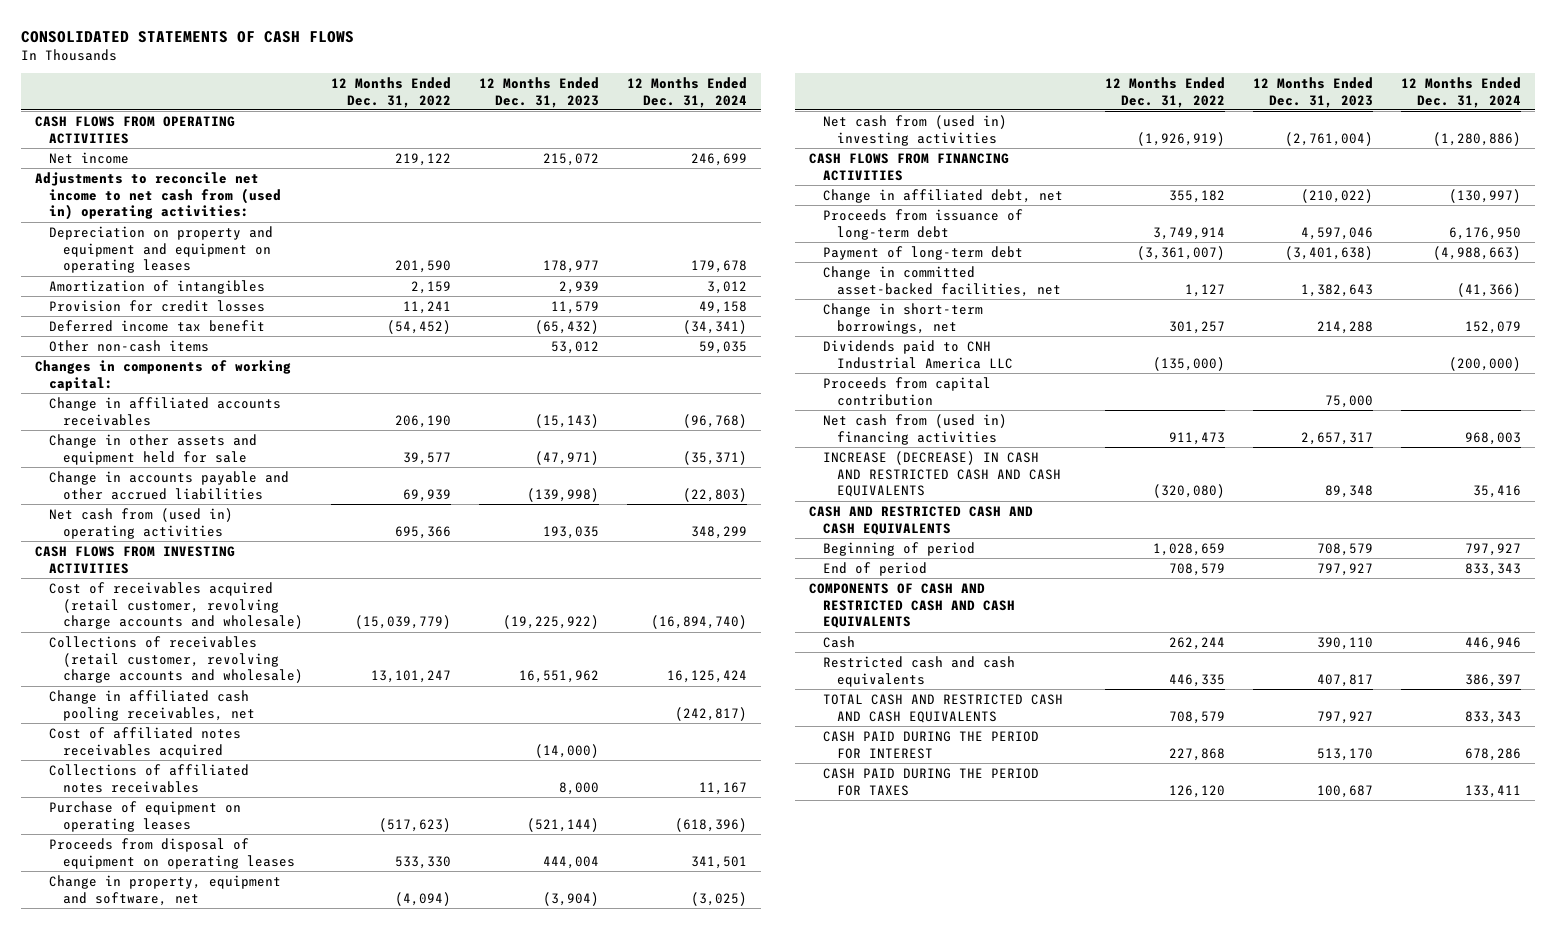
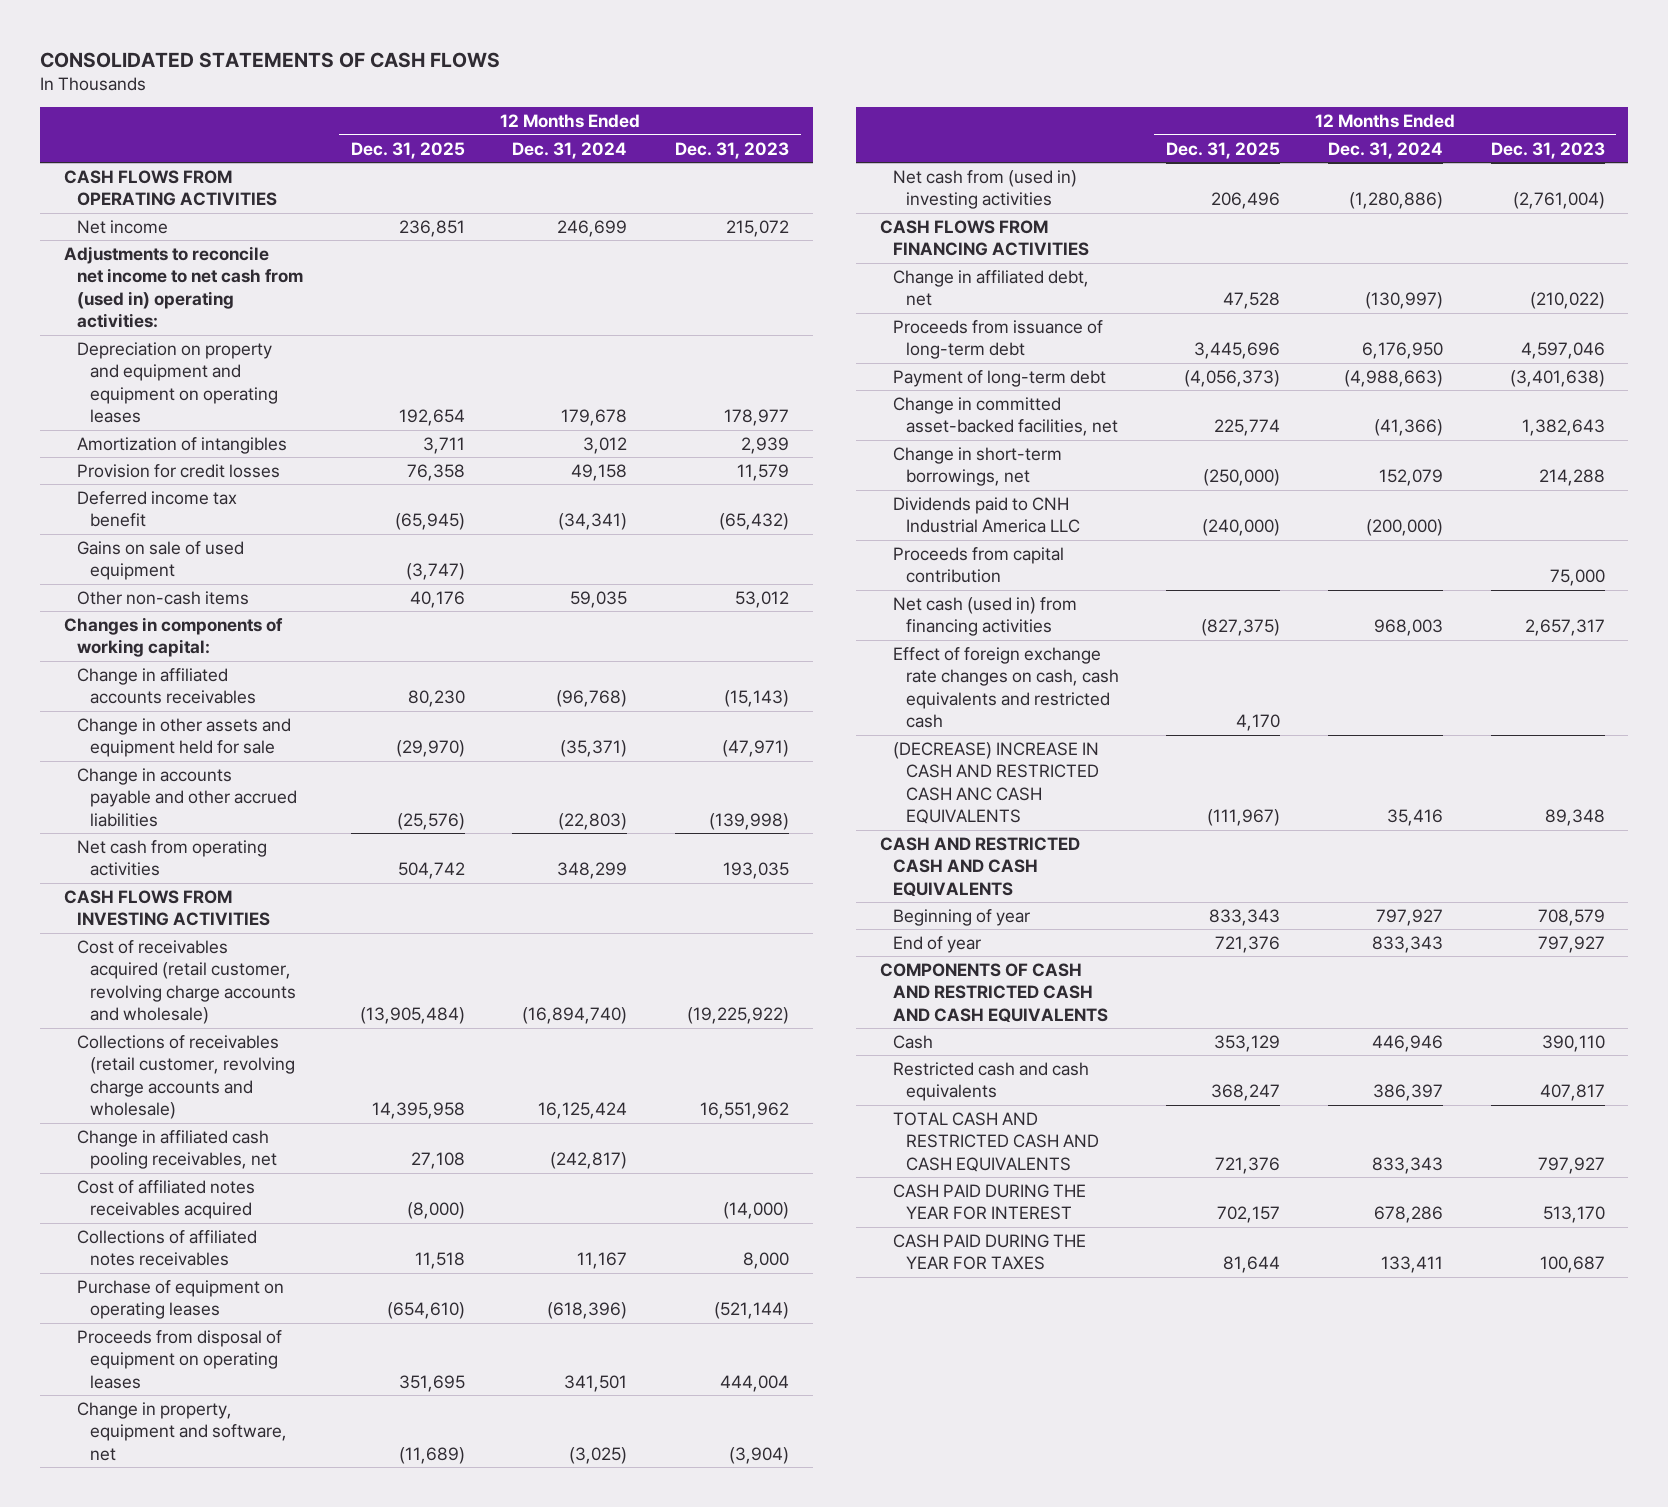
[331,76,452,108] 12 Months Ended Dec. 31, 2022 -> none
none -> [350,141,465,159] Dec. 31, 2025
none -> [76,540,244,581] Gains on sale of used equipment
[49,507,234,539] Net cash from (used in) operating activities -> [76,839,267,877] Net cash from operating activities
[822,413,1007,445] Net cash from (used in) financing activities -> [892,596,1077,637] Net cash (used in) from financing activities
none -> [892,646,1119,729] Effect of foreign exchange rate changes on cash, cash equivalents and restricted cash
[822,450,1062,498] INCREASE (DECREASE) IN CASH AND RESTRICTED CASH AND CASH EQUIVALENTS -> [892,741,1099,825] (DECREASE) INCREASE IN CASH AND RESTRICTED CASH ANC CASH EQUIVALENTS
[822,541,975,556] Beginning of period -> [892,908,1030,926] Beginning of year
[822,561,927,576] End of period -> [892,935,981,953] End of year
[822,730,1039,759] CASH PAID DURING THE PERIOD FOR INTEREST -> [892,1183,1086,1221] CASH PAID DURING THE YEAR FOR INTEREST
[822,767,1039,796] CASH PAID DURING THE PERIOD FOR TAXES -> [892,1233,1086,1271] CASH PAID DURING THE YEAR FOR TAXES

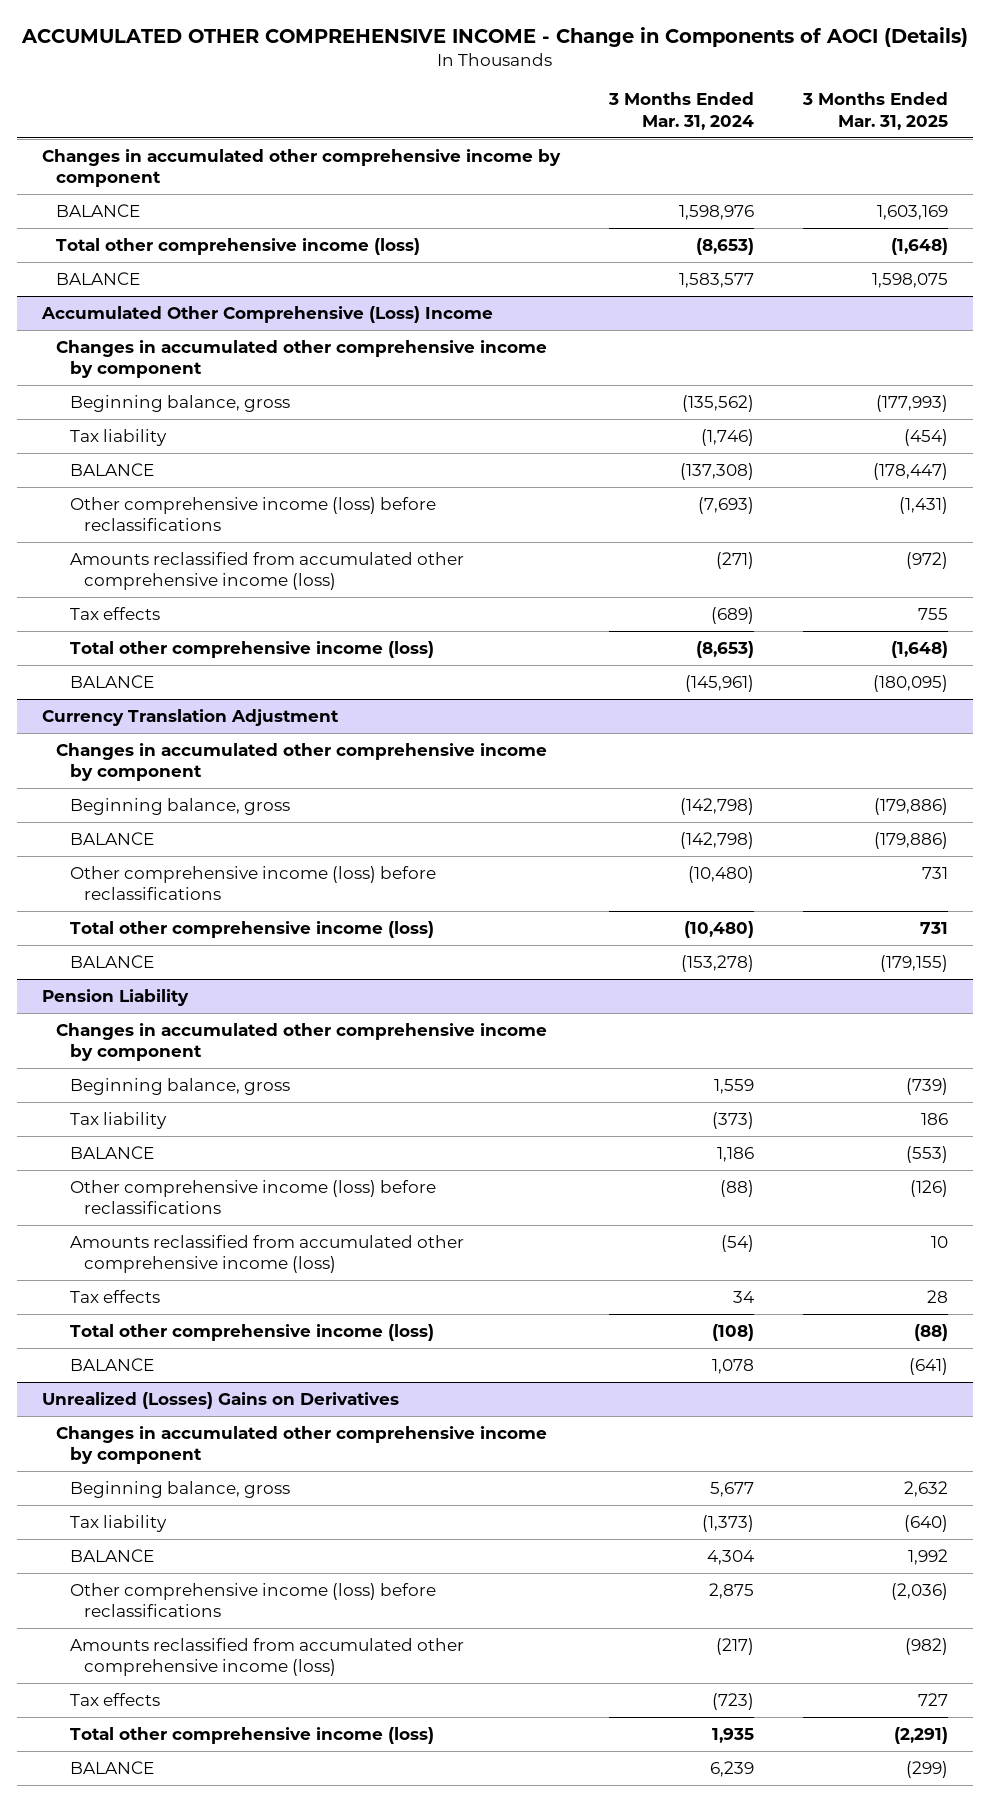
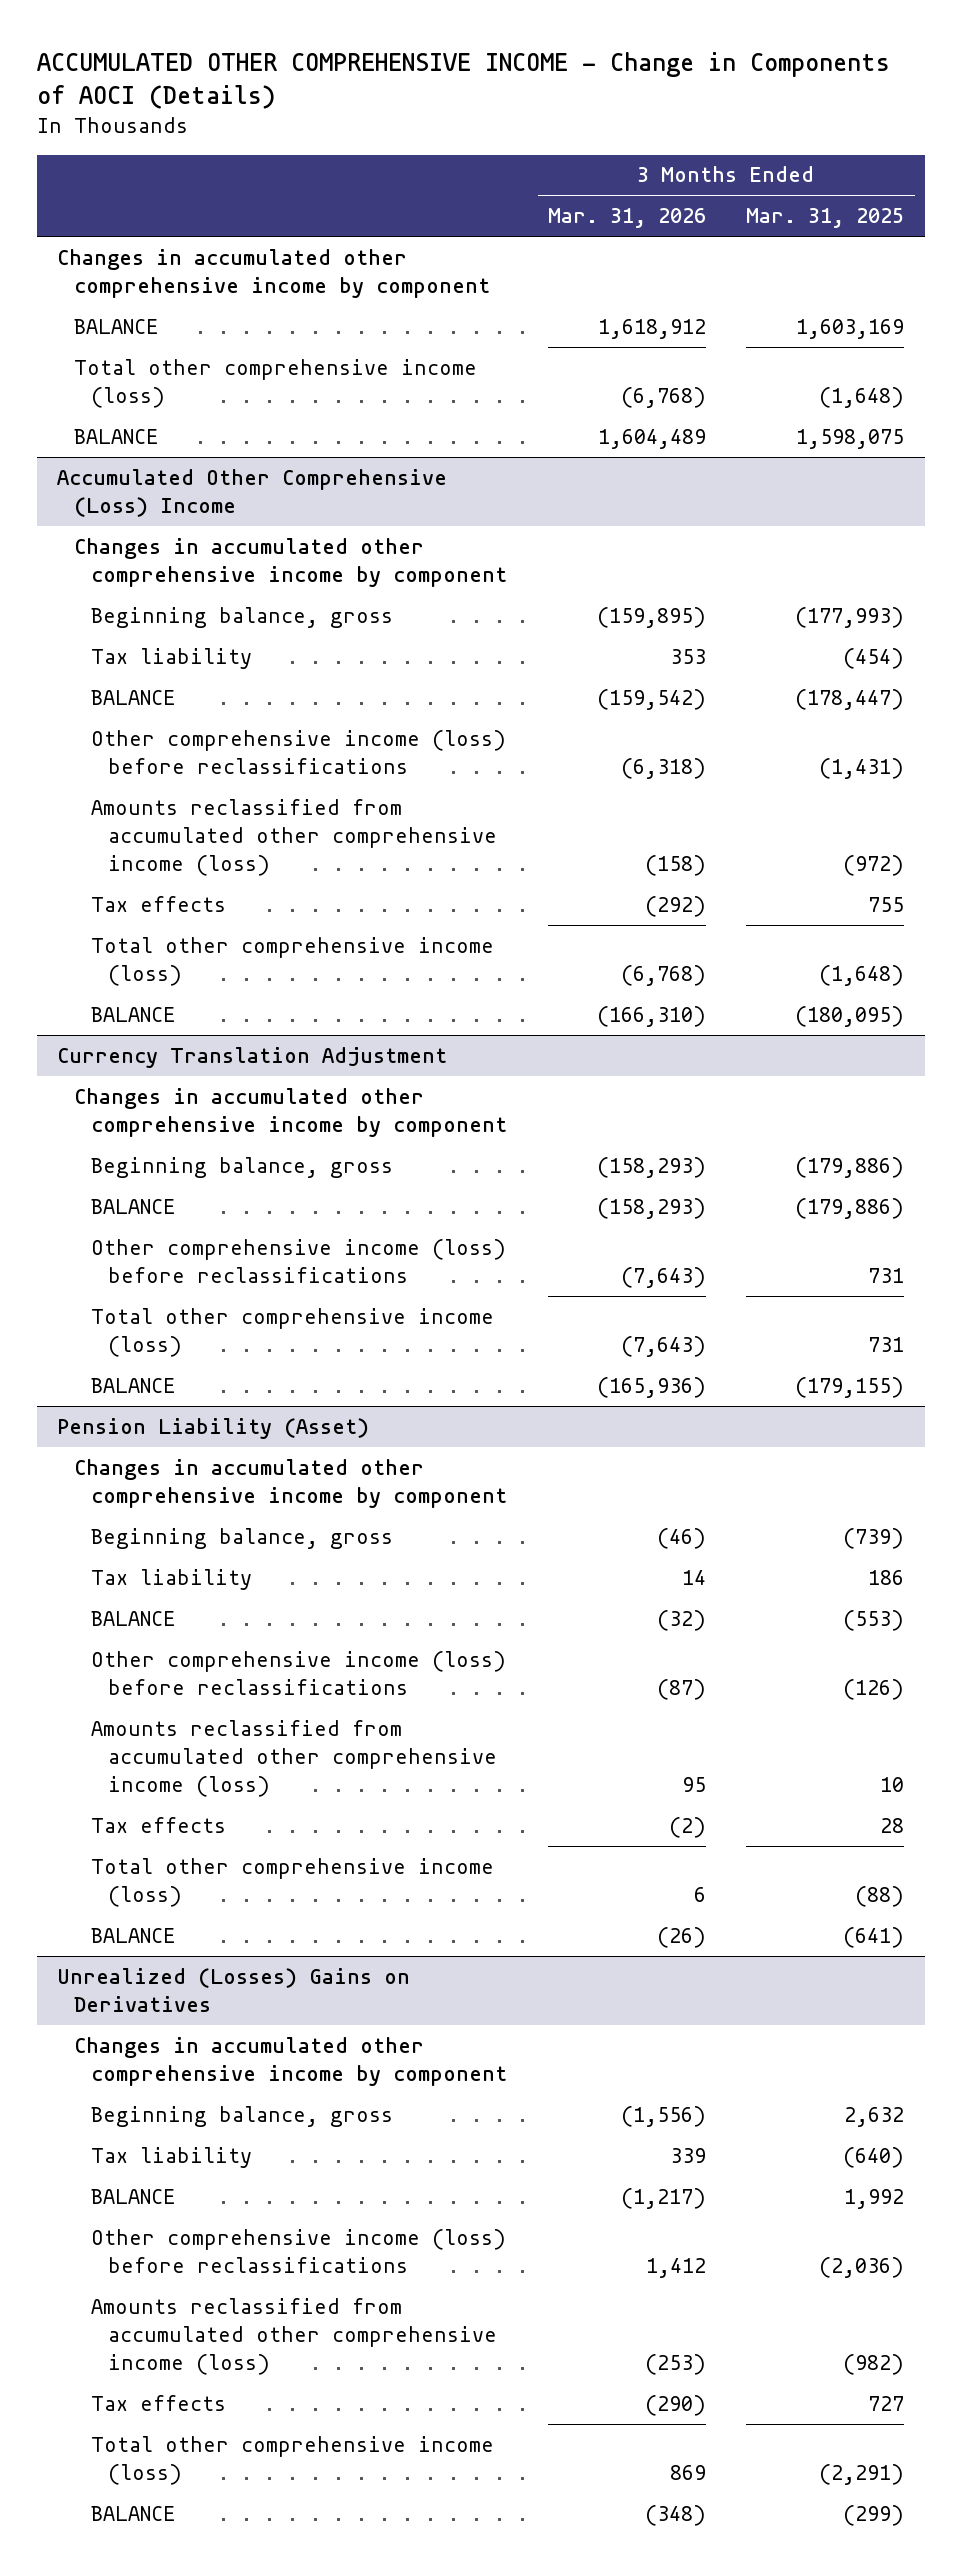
[607,92,754,130] 3 Months Ended Mar. 31, 2024 -> none
none -> [547,208,706,229] Mar. 31, 2026
[41,988,189,1006] Pension Liability -> [57,1417,370,1439] Pension Liability (Asset)

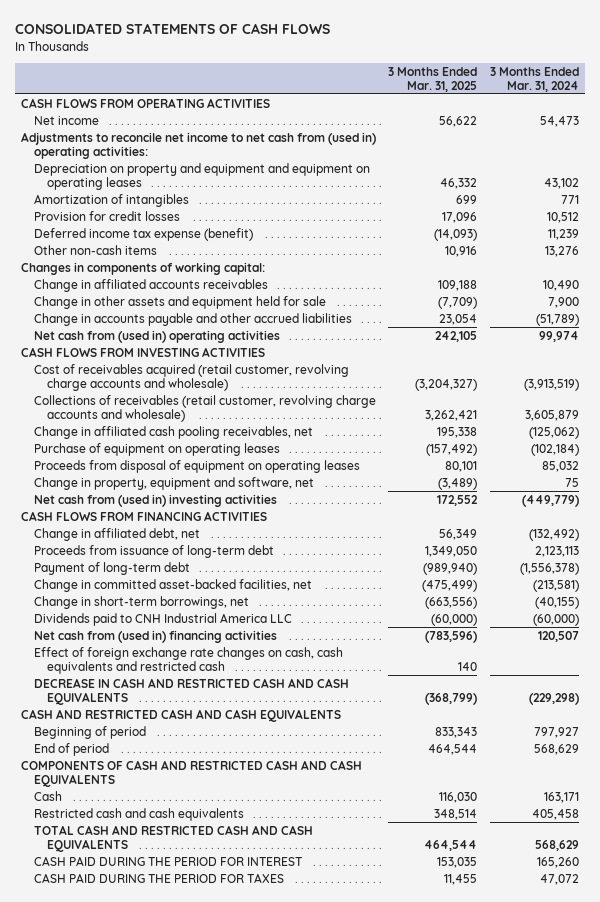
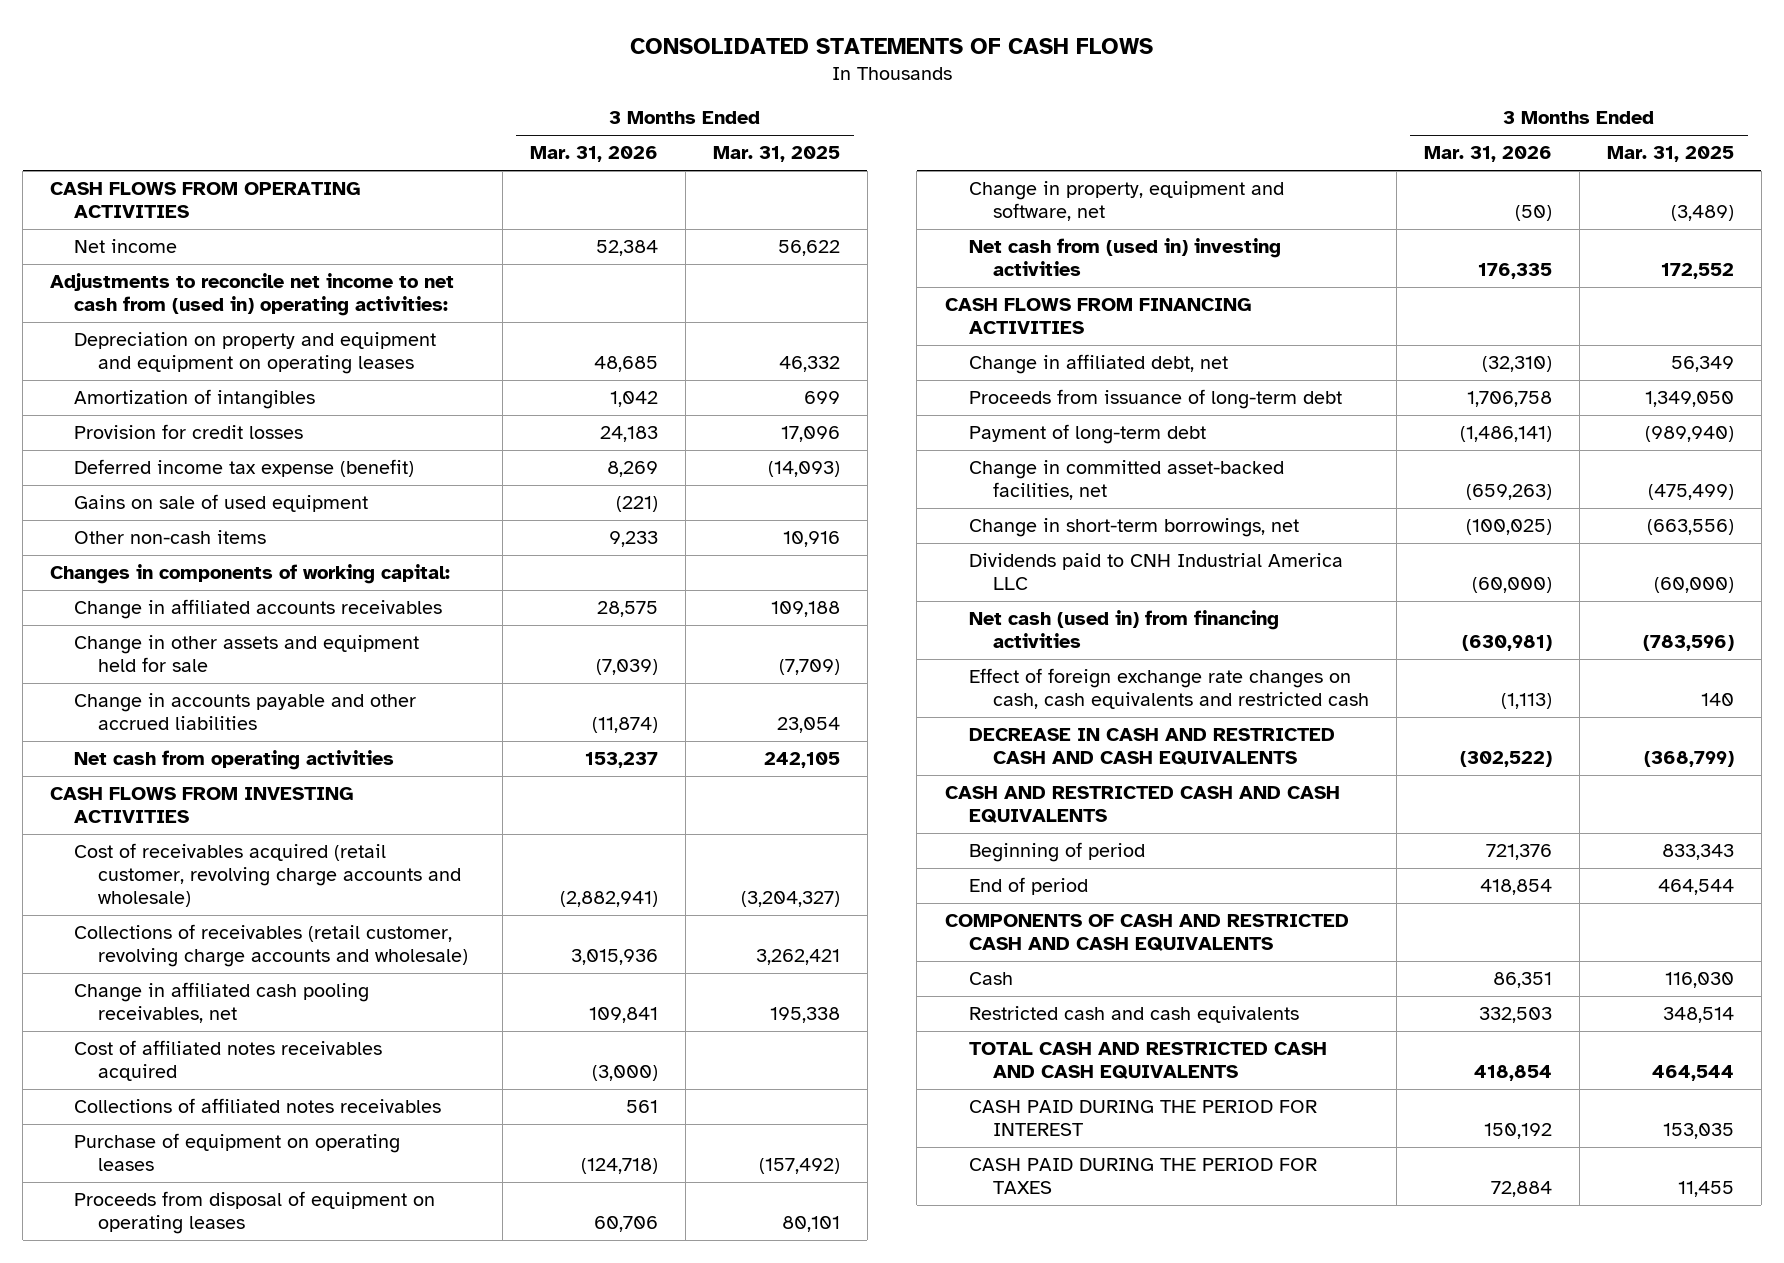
[489,66,579,92] 3 Months Ended Mar. 31, 2024 -> none
none -> [529,146,658,163] Mar. 31, 2026
none -> [74,494,369,513] Gains on sale of used equipment
[34,329,281,343] Net cash from (used in) operating activities -> [74,750,395,771] Net cash from operating activities
none -> [74,1040,383,1082] Cost of affiliated notes receivables acquired
none -> [74,1098,442,1114] Collections of affiliated notes receivables
[34,629,278,643] Net cash from (used in) financing activities -> [968,610,1279,649] Net cash (used in) from financing activities

